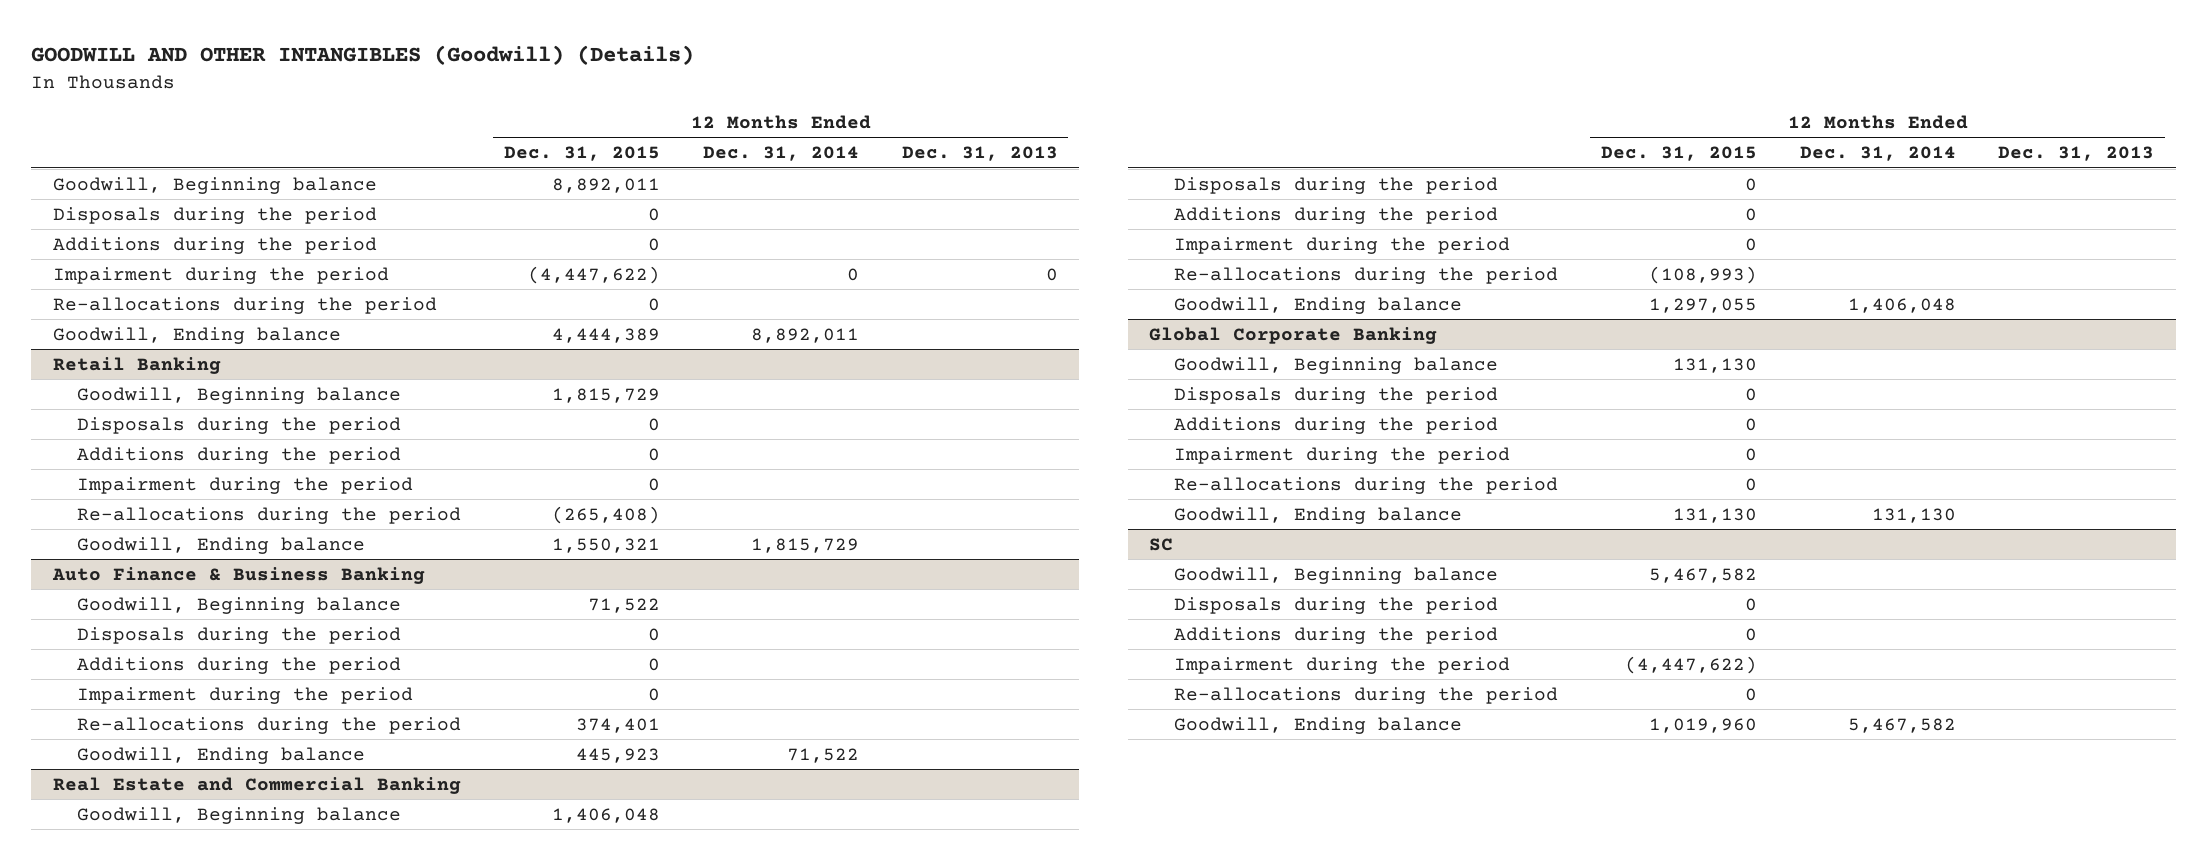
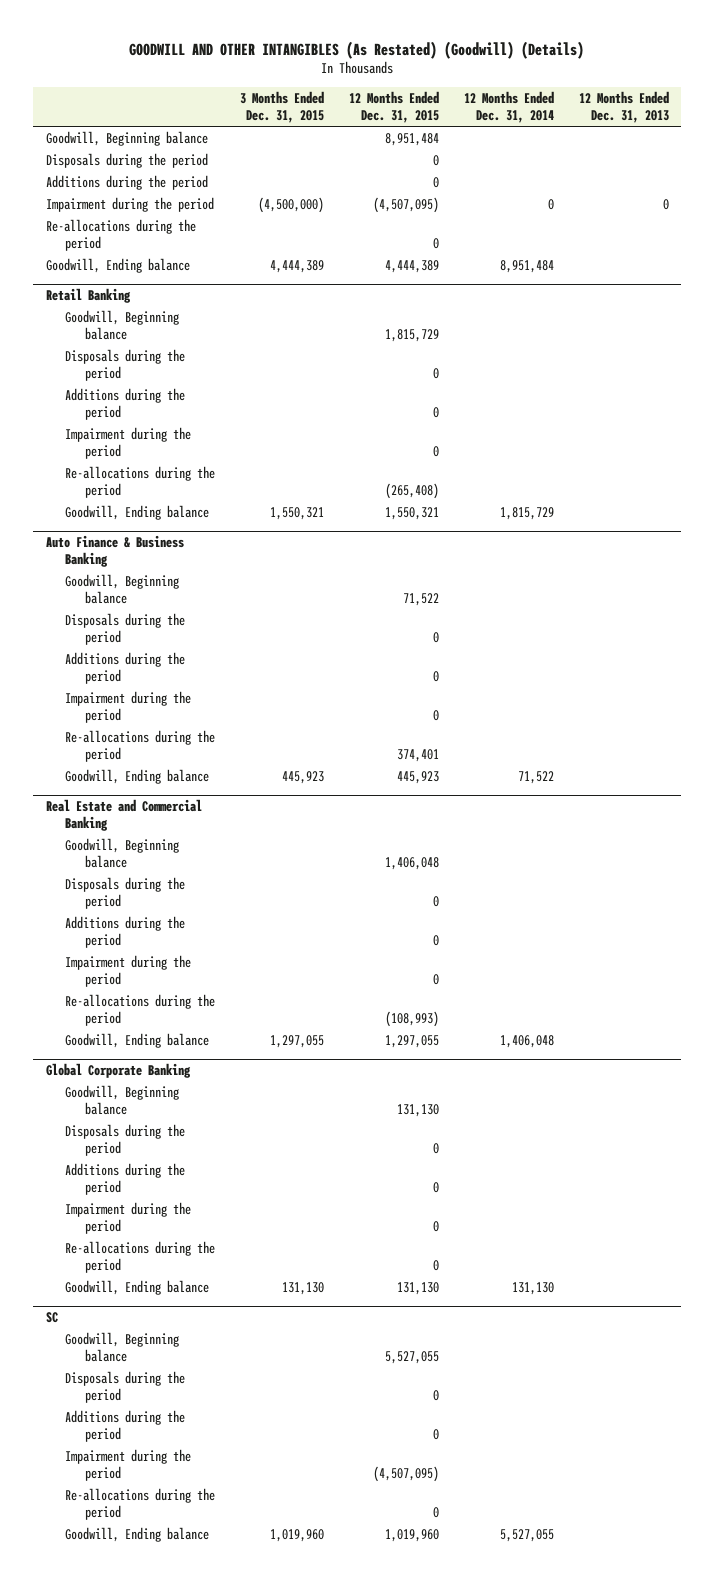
[31,45,695,66] GOODWILL AND OTHER INTANGIBLES (Goodwill) (Details) -> [129,40,585,59] GOODWILL AND OTHER INTANGIBLES (As Restated) (Goodwill) (Details)
none -> [240,91,325,123] 3 Months Ended Dec. 31, 2015
[551,177,660,193] 8,892,011 -> [385,132,440,146] 8,951,484
[527,265,660,284] (4,447,622) -> [373,196,440,213] (4,507,095)
[750,327,859,343] 8,892,011 -> [500,259,555,273] 8,951,484
[1648,567,1757,583] 5,467,582 -> [385,1350,440,1364] 5,527,055
[1624,655,1757,674] (4,447,622) -> [373,1465,440,1482] (4,507,095)
[1847,717,1956,733] 5,467,582 -> [500,1528,555,1542] 5,527,055

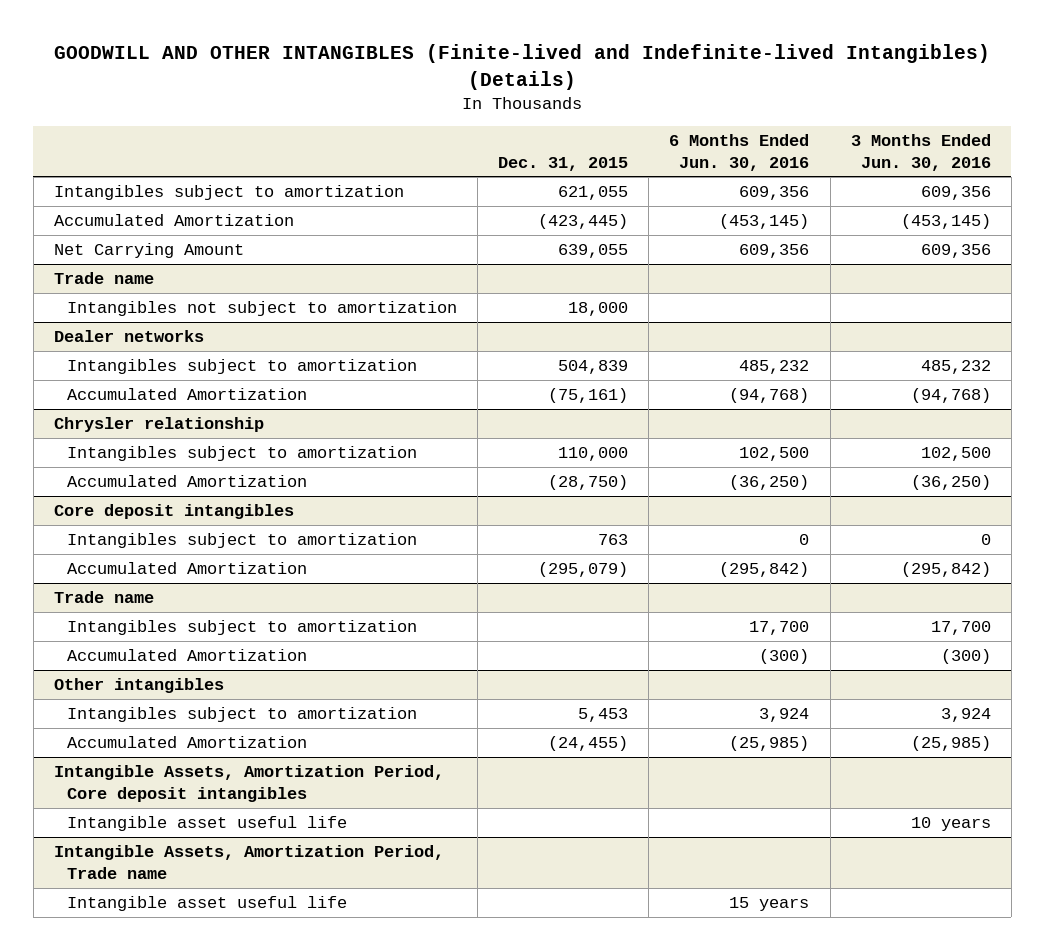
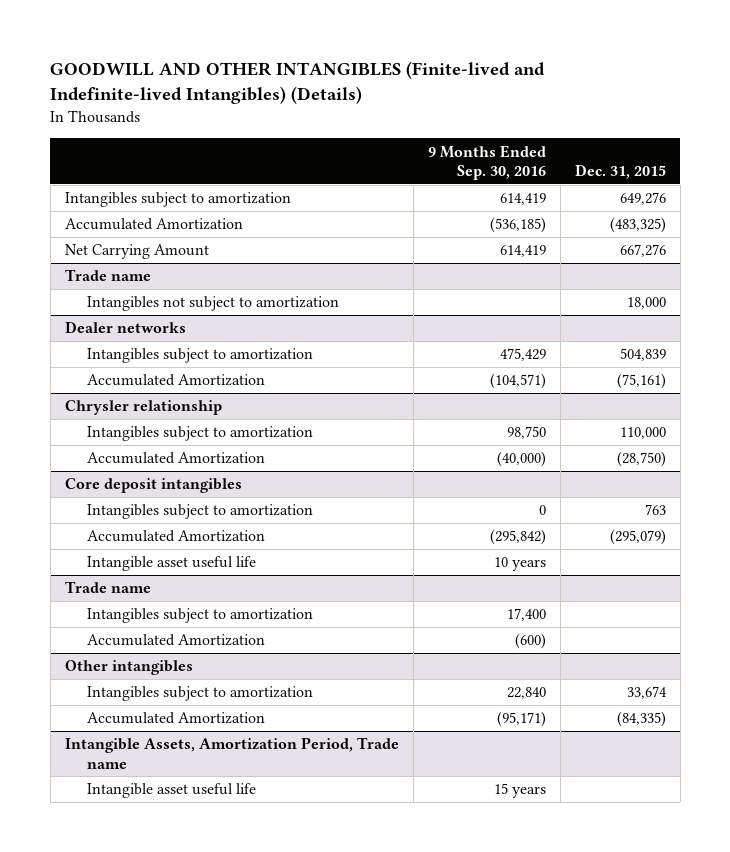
[669,133,810,171] 6 Months Ended Jun. 30, 2016 -> none
[850,133,991,171] 3 Months Ended Jun. 30, 2016 -> none
none -> [427,144,546,180] 9 Months Ended Sep. 30, 2016
[558,186,629,201] 621,055 -> [619,192,666,206] 649,276
[538,214,629,230] (423,445) -> [609,217,666,234] (483,325)
[558,244,629,259] 639,055 -> [619,244,666,258] 667,276
none -> [87,556,257,572] Intangible asset useful life
[53,765,444,803] Intangible Assets, Amortization Period, Core deposit intangibles -> none
[66,816,347,832] Intangible asset useful life -> none
[578,708,629,723] 5,453 -> [626,686,667,700] 33,674
[548,736,629,752] (24,455) -> [616,711,666,728] (84,335)

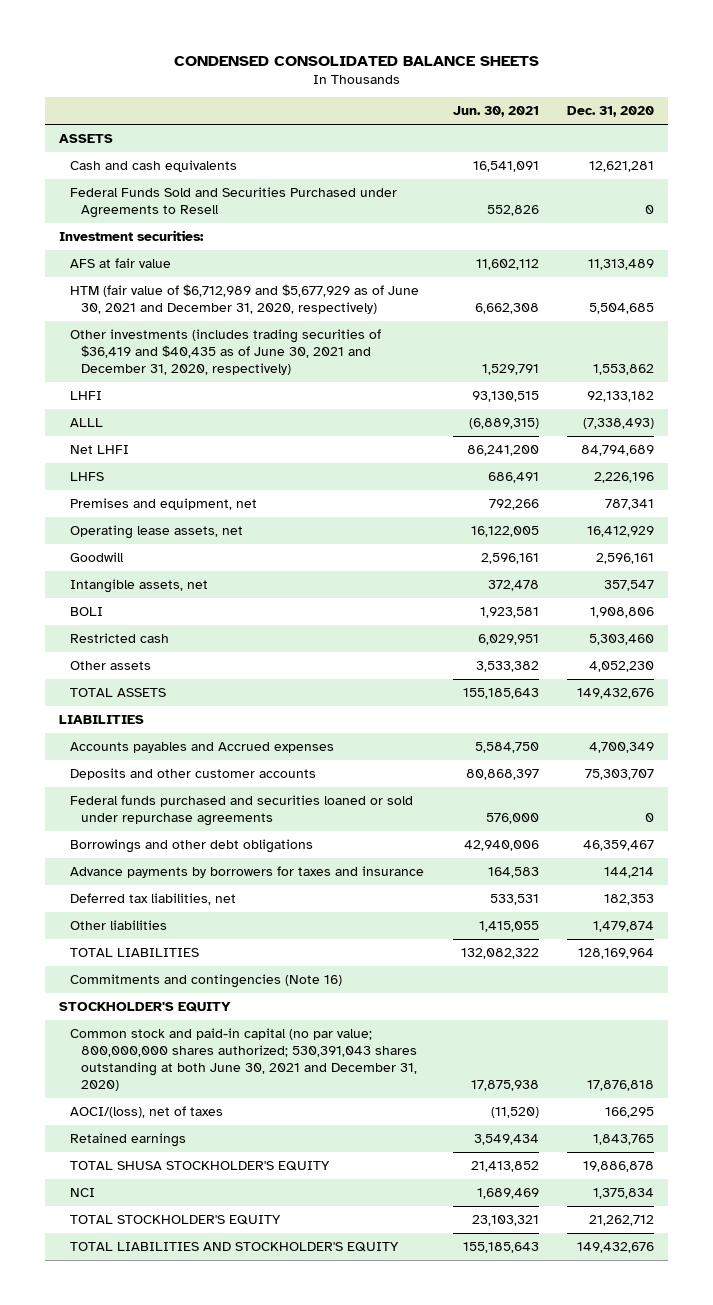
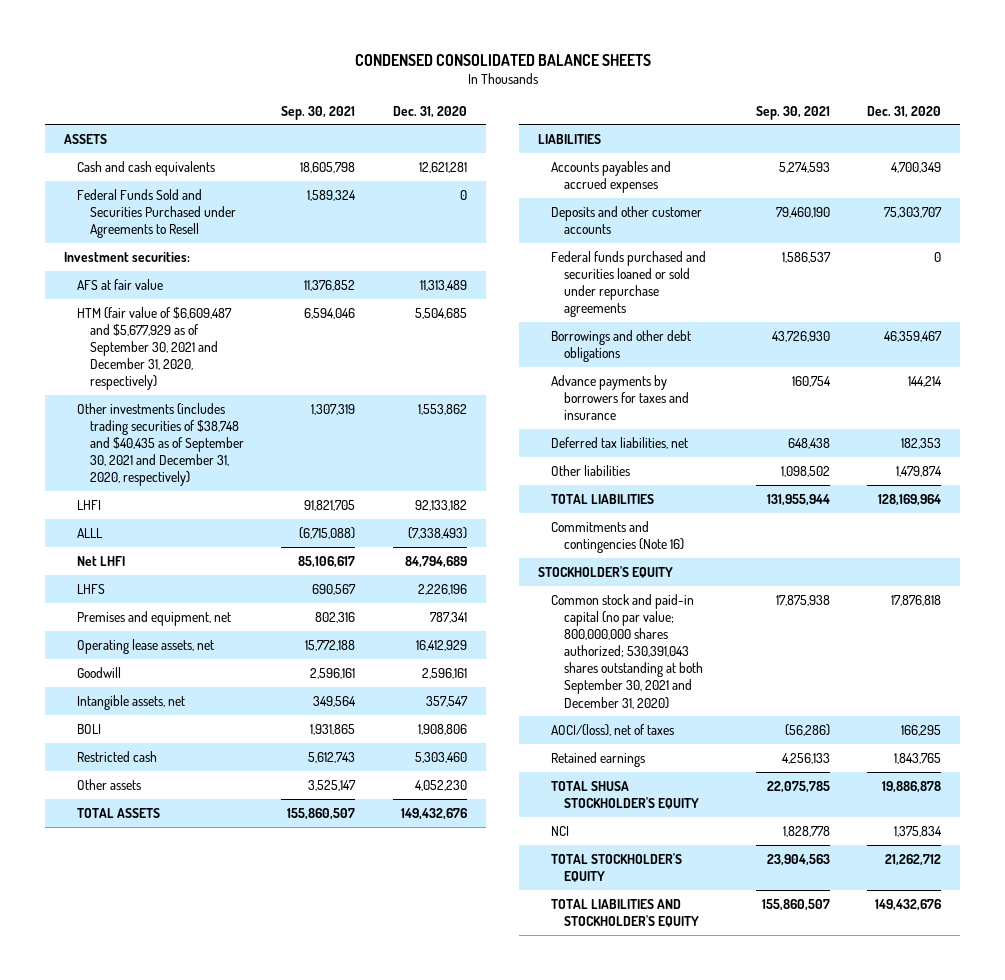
[452,106,539,118] Jun. 30, 2021 -> none
none -> [281,105,356,120] Sep. 30, 2021
[70,284,420,315] HTM (fair value of $6,712,989 and $5,677,929 as of June 30, 2021 and December 31, 2020, respectively) -> [76,306,232,391] HTM (fair value of $6,609,487 and $5,677,929 as of September 30, 2021 and December 31, 2020, respectively)
[70,329,382,376] Other investments (includes trading securities of $36,419 and $40,435 as of June 30, 2021 and December 31, 2020, respectively) -> [76,402,244,487] Other investments (includes trading securities of $38,748 and $40,435 as of September 30, 2021 and December 31, 2020, respectively)
[70,742,335,754] Accounts payables and Accrued expenses -> [551,160,672,193] Accounts payables and accrued expenses
[70,1028,418,1092] Common stock and paid-in capital (no par value; 800,000,000 shares authorized; 530,391,043 shares outstanding at both June 30, 2021 and December 31, 2020) -> [551,593,704,709] Common stock and paid-in capital (no par value; 800,000,000 shares authorized; 530,391,043 shares outstanding at both September 30, 2021 and December 31, 2020)

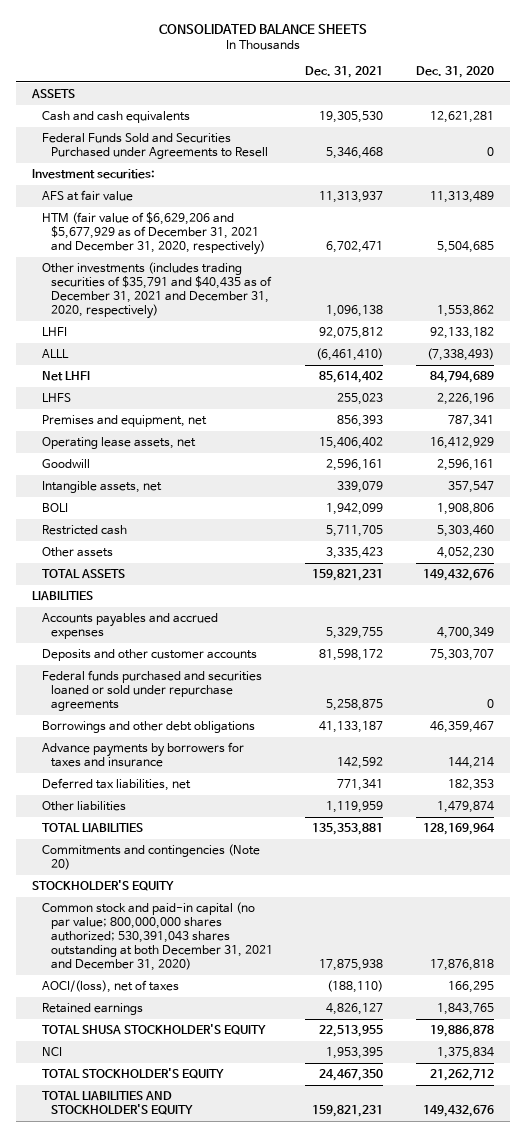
[354,53,651,66] CONDENSED CONSOLIDATED BALANCE SHEETS -> [159,23,368,34] CONSOLIDATED BALANCE SHEETS
[281,105,356,120] Sep. 30, 2021 -> none
none -> [305,66,384,79] Dec. 31, 2021
[76,306,232,391] HTM (fair value of $6,609,487 and $5,677,929 as of September 30, 2021 and December 31, 2020, respectively) -> [41,211,266,256] HTM (fair value of $6,629,206 and $5,677,929 as of December 31, 2021 and December 31, 2020, respectively)
[76,402,244,487] Other investments (includes trading securities of $38,748 and $40,435 as of September 30, 2021 and December 31, 2020, respectively) -> [41,261,273,320] Other investments (includes trading securities of $35,791 and $40,435 as of December 31, 2021 and December 31, 2020, respectively)
[551,520,685,553] Commitments and contingencies (Note 16) -> [41,843,260,870] Commitments and contingencies (Note 20)
[551,593,704,709] Common stock and paid-in capital (no par value; 800,000,000 shares authorized; 530,391,043 shares outstanding at both September 30, 2021 and December 31, 2020) -> [41,901,274,972] Common stock and paid-in capital (no par value; 800,000,000 shares authorized; 530,391,043 shares outstanding at both December 31, 2021 and December 31, 2020)

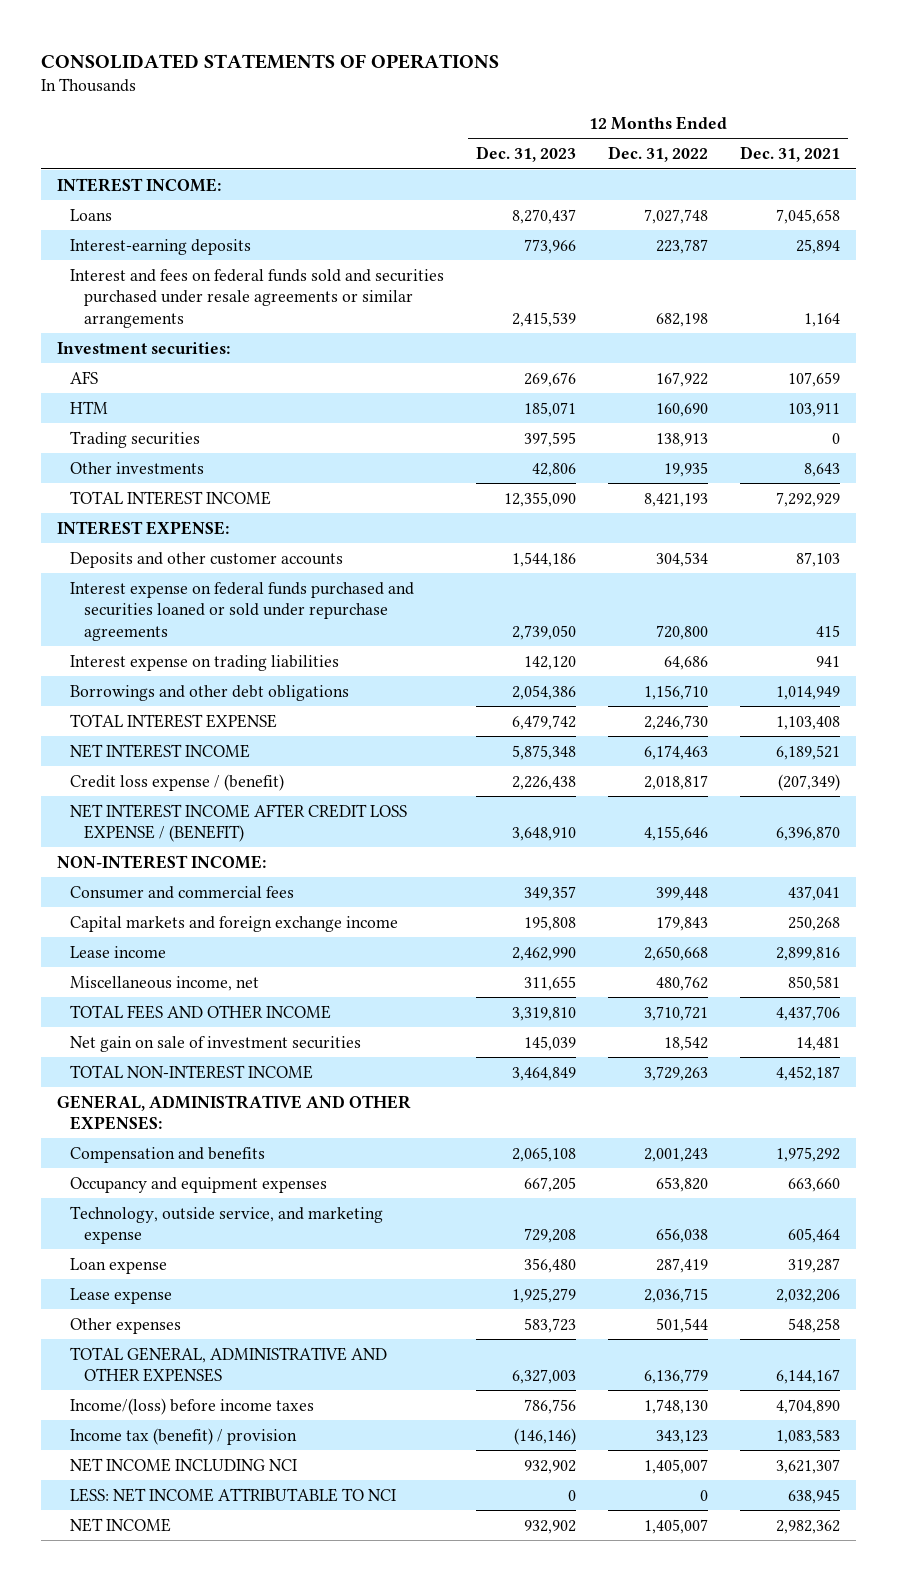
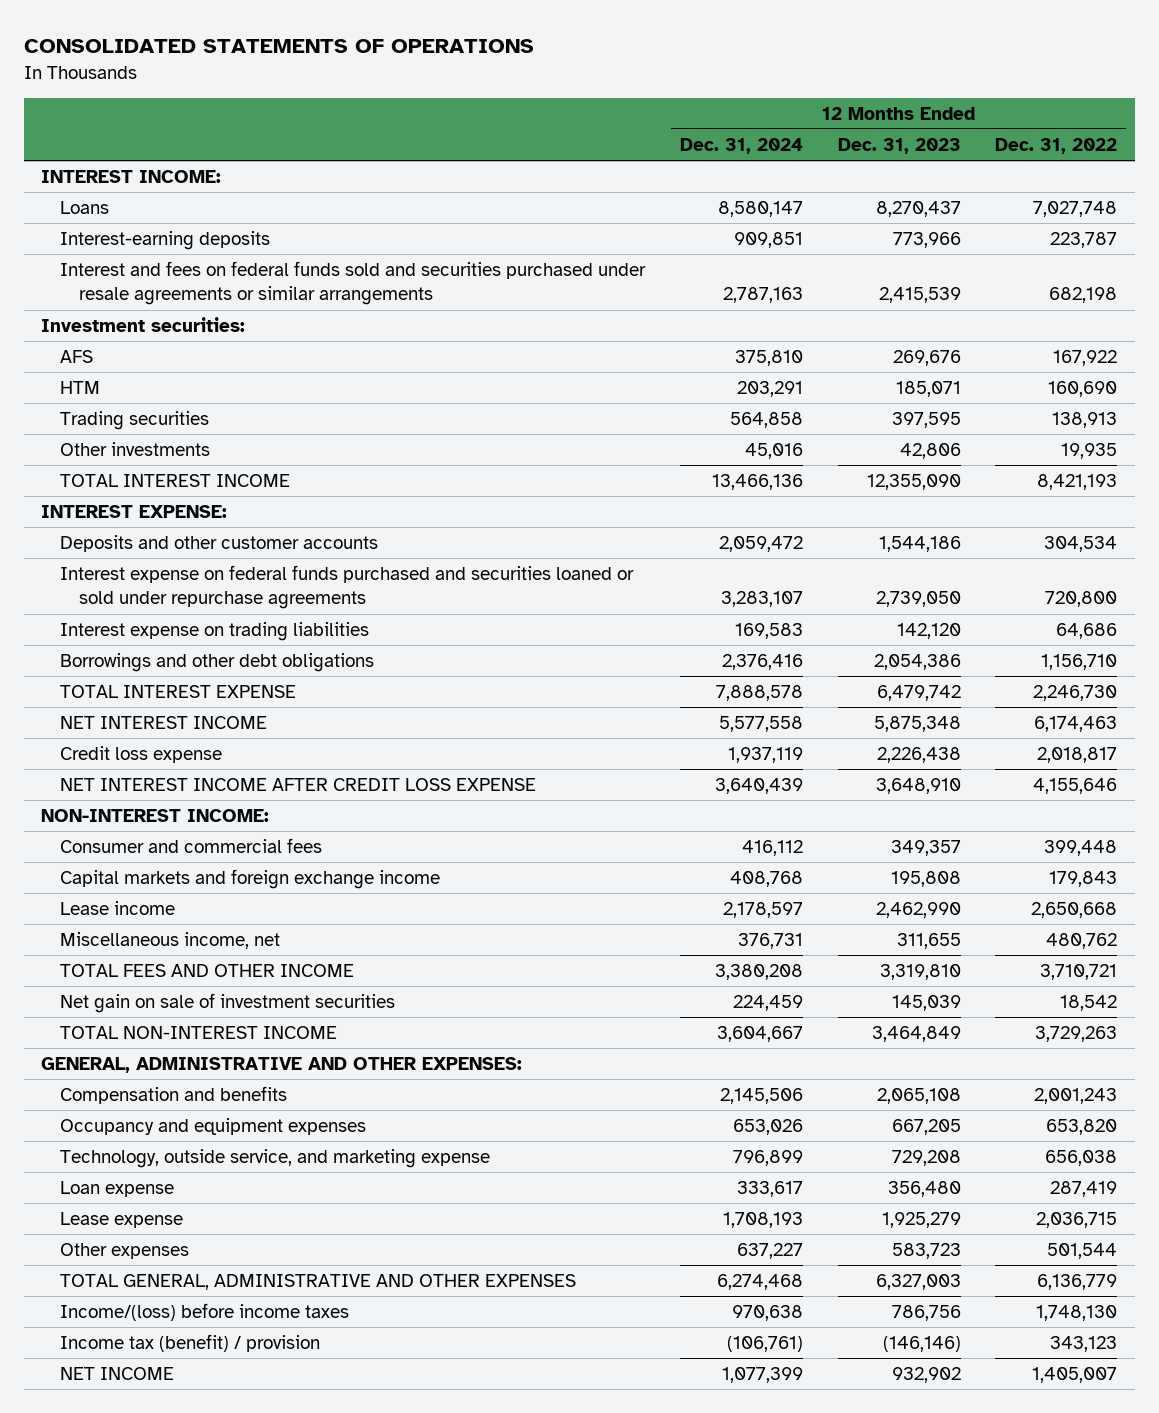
[740,146,841,163] Dec. 31, 2021 -> none
none -> [680,137,804,154] Dec. 31, 2024
[70,773,285,791] Credit loss expense / (benefit) -> [60,746,223,764] Credit loss expense
[70,803,408,843] NET INTEREST INCOME AFTER CREDIT LOSS EXPENSE / (BENEFIT) -> [60,778,537,792] NET INTEREST INCOME AFTER CREDIT LOSS EXPENSE
[70,1457,298,1472] NET INCOME INCLUDING NCI -> none
[70,1487,397,1502] LESS: NET INCOME ATTRIBUTABLE TO NCI -> none

